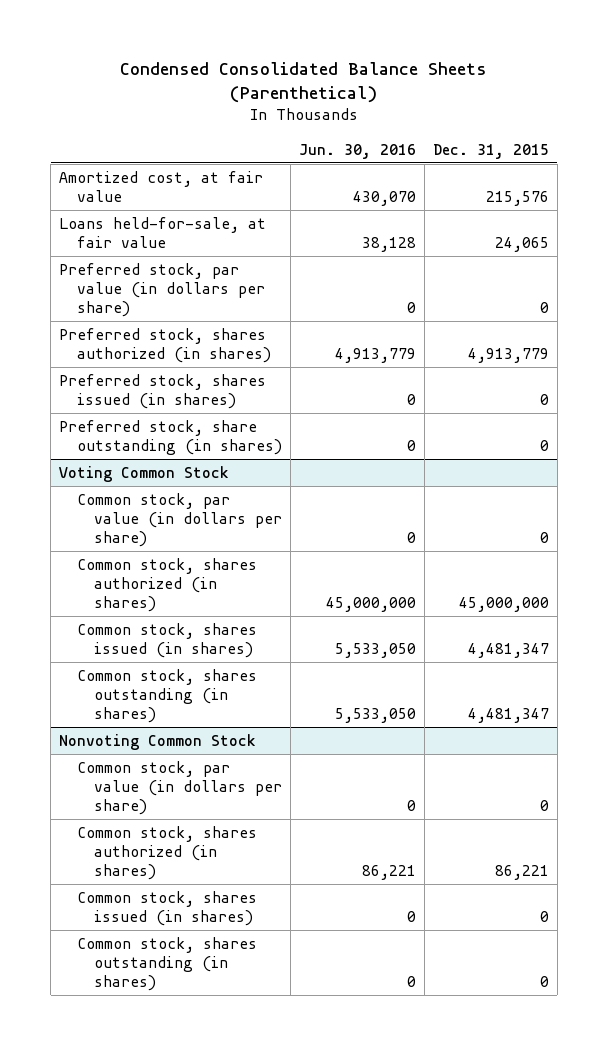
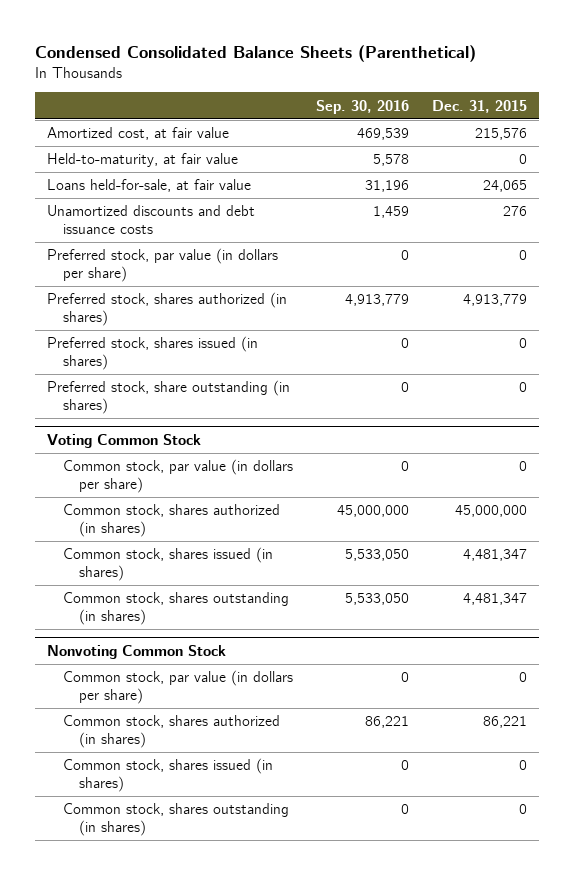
[299,143,417,159] Jun. 30, 2016 -> none
none -> [316,99,410,114] Sep. 30, 2016
none -> [46,153,238,168] Held-to-maturity, at fair value
none -> [46,205,255,234] Unamortized discounts and debt issuance costs

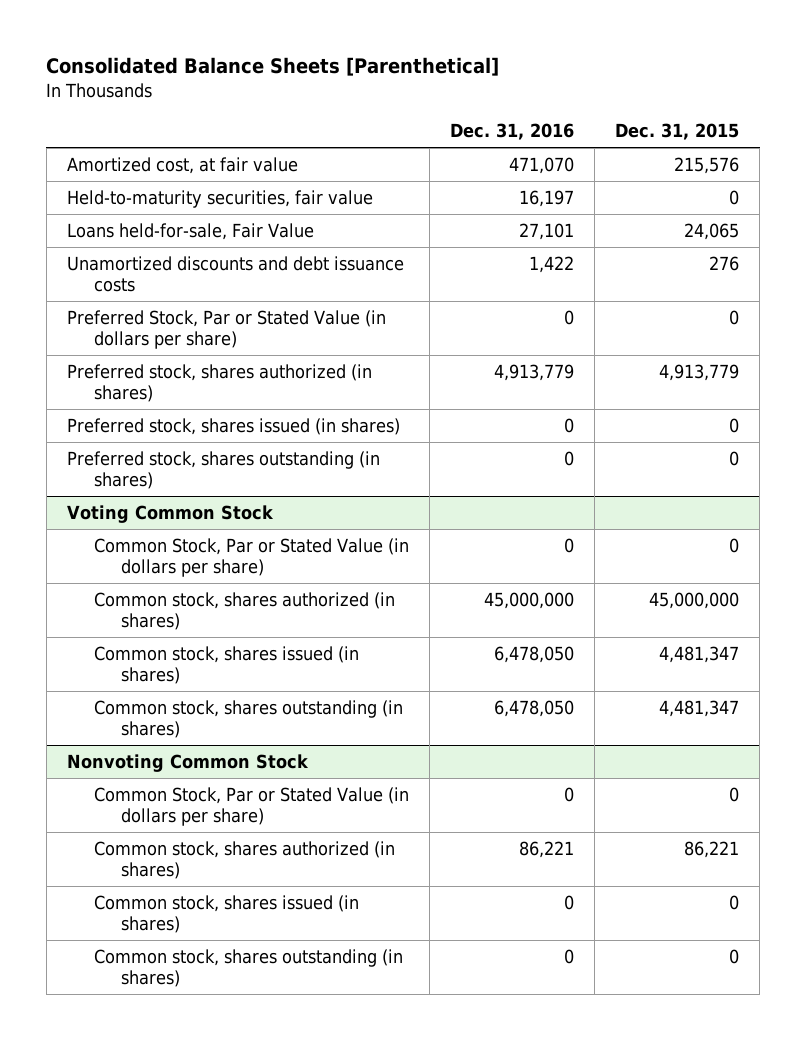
[35,44,477,62] Condensed Consolidated Balance Sheets (Parenthetical) -> [46,57,500,77] Consolidated Balance Sheets [Parenthetical]
[316,99,410,114] Sep. 30, 2016 -> none
none -> [450,123,575,141] Dec. 31, 2016
[46,153,238,168] Held-to-maturity, at fair value -> [66,189,373,208] Held-to-maturity securities, fair value
[46,179,251,193] Loans held-for-sale, at fair value -> [66,222,314,240] Loans held-for-sale, Fair Value
[46,248,278,282] Preferred stock, par value (in dollars per share) -> [66,309,386,349] Preferred Stock, Par or Stated Value (in dollars per share)
[46,380,290,414] Preferred stock, share outstanding (in shares) -> [66,450,380,489] Preferred stock, shares outstanding (in shares)
[62,459,293,493] Common stock, par value (in dollars per share) -> [94,537,410,577] Common Stock, Par or Stated Value (in dollars per share)
[62,670,293,704] Common stock, par value (in dollars per share) -> [94,786,410,826] Common Stock, Par or Stated Value (in dollars per share)

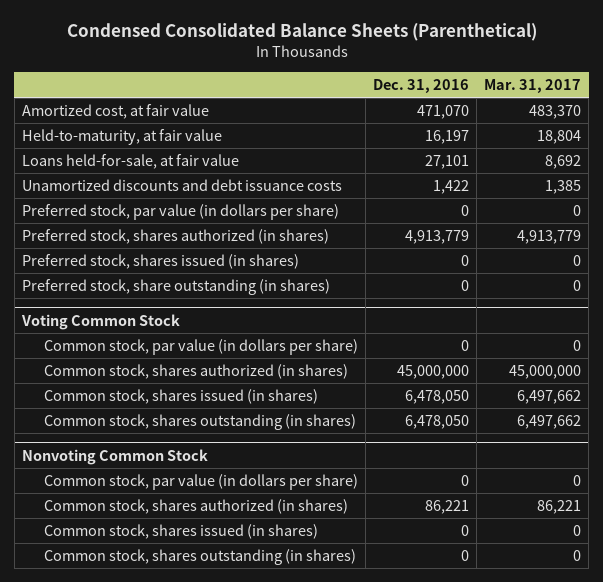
[46,57,500,77] Consolidated Balance Sheets [Parenthetical] -> [66,23,537,42] Condensed Consolidated Balance Sheets (Parenthetical)
[615,123,740,141] Dec. 31, 2015 -> none
none -> [484,78,582,93] Mar. 31, 2017
[66,189,373,208] Held-to-maturity securities, fair value -> [22,129,223,146] Held-to-maturity, at fair value
[66,222,314,240] Loans held-for-sale, Fair Value -> [22,154,240,170] Loans held-for-sale, at fair value
[66,309,386,349] Preferred Stock, Par or Stated Value (in dollars per share) -> [22,204,340,221] Preferred stock, par value (in dollars per share)
[66,450,380,489] Preferred stock, shares outstanding (in shares) -> [22,279,331,296] Preferred stock, share outstanding (in shares)
[94,537,410,577] Common Stock, Par or Stated Value (in dollars per share) -> [43,339,358,356] Common stock, par value (in dollars per share)
[94,786,410,826] Common Stock, Par or Stated Value (in dollars per share) -> [43,474,358,491] Common stock, par value (in dollars per share)

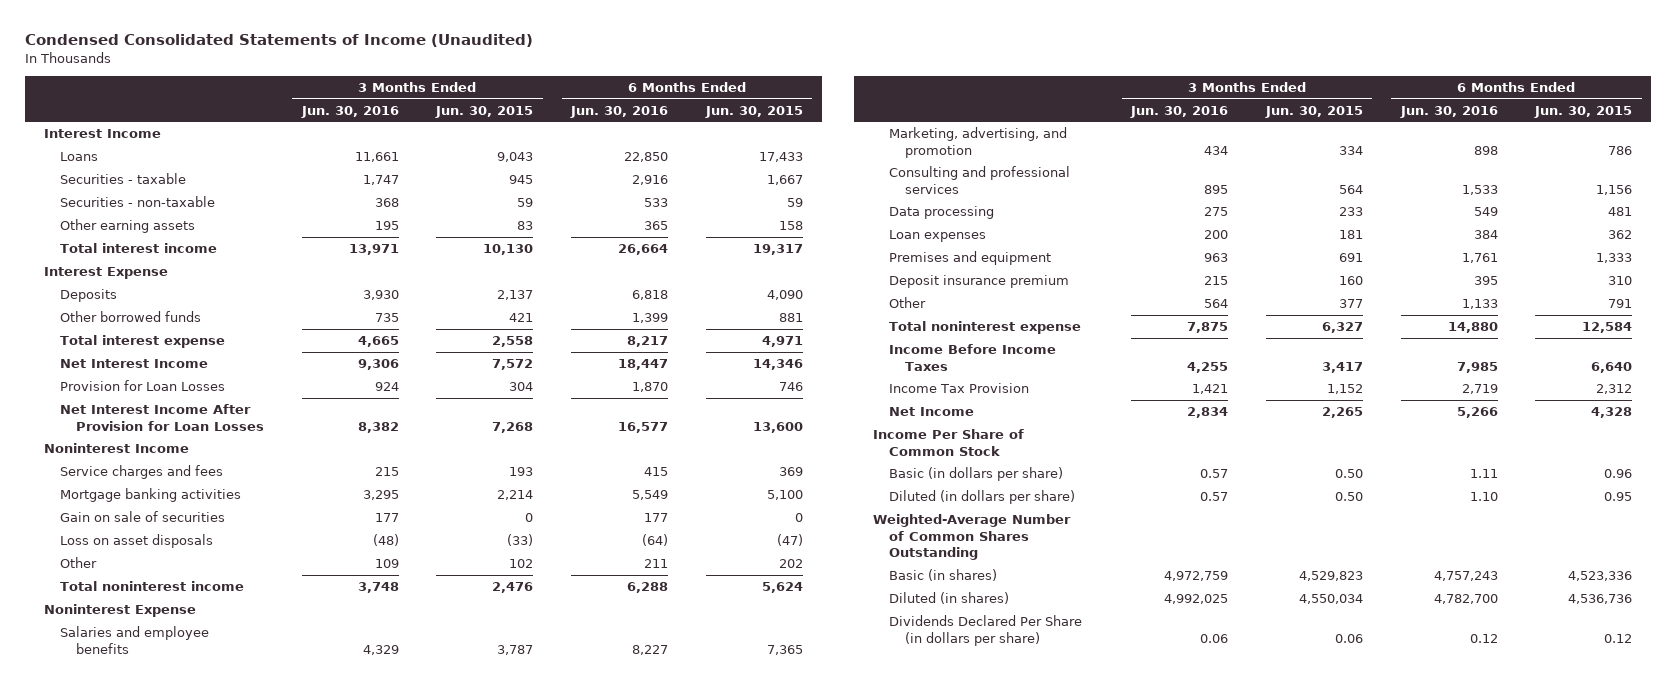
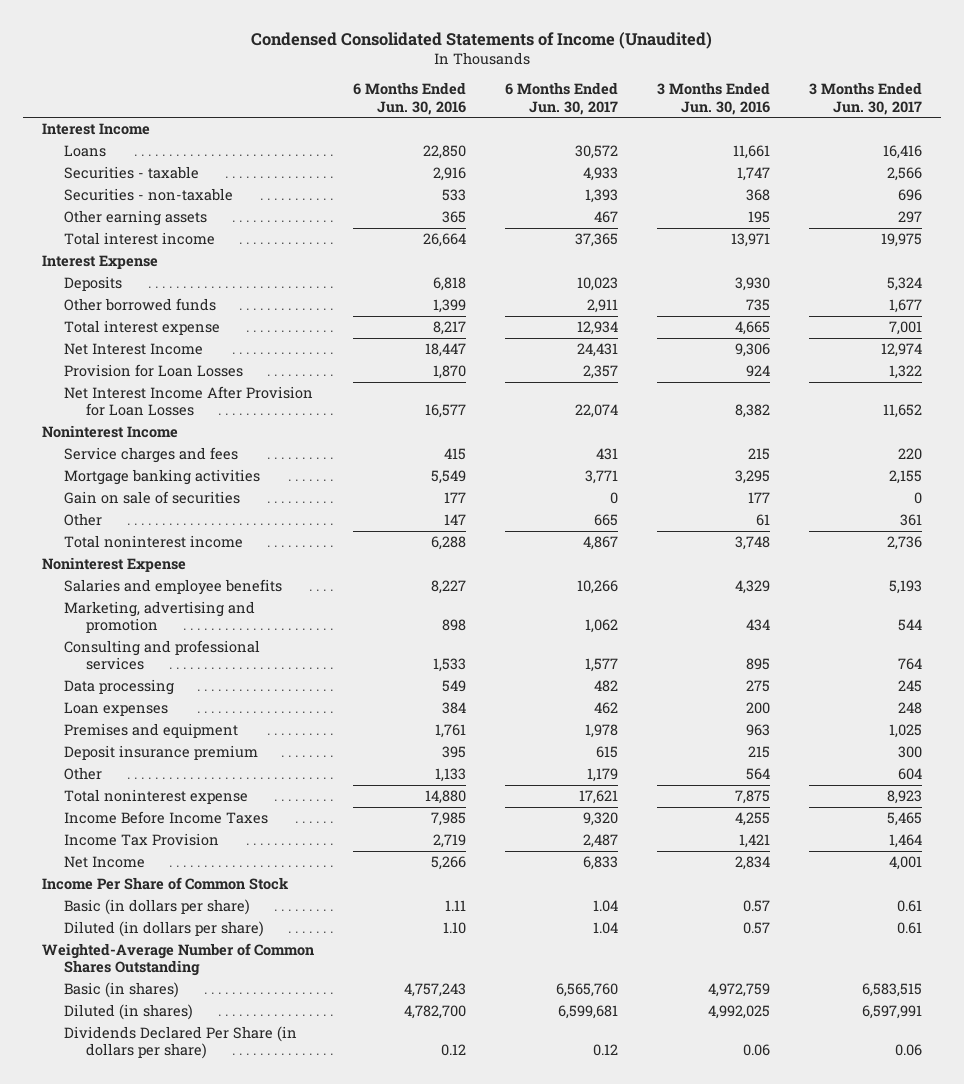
[435,105,534,118] Jun. 30, 2015 -> none
[704,105,803,118] Jun. 30, 2015 -> none
none -> [504,82,618,115] 6 Months Ended Jun. 30, 2017
none -> [808,82,922,115] 3 Months Ended Jun. 30, 2017
[59,534,213,549] Loss on asset disposals -> none
[374,559,399,569] 109 -> [755,513,770,526] 61
[644,559,669,569] 211 -> [443,513,466,525] 147
[889,127,1068,158] Marketing, advertising, and promotion -> [63,600,255,634] Marketing, advertising and promotion

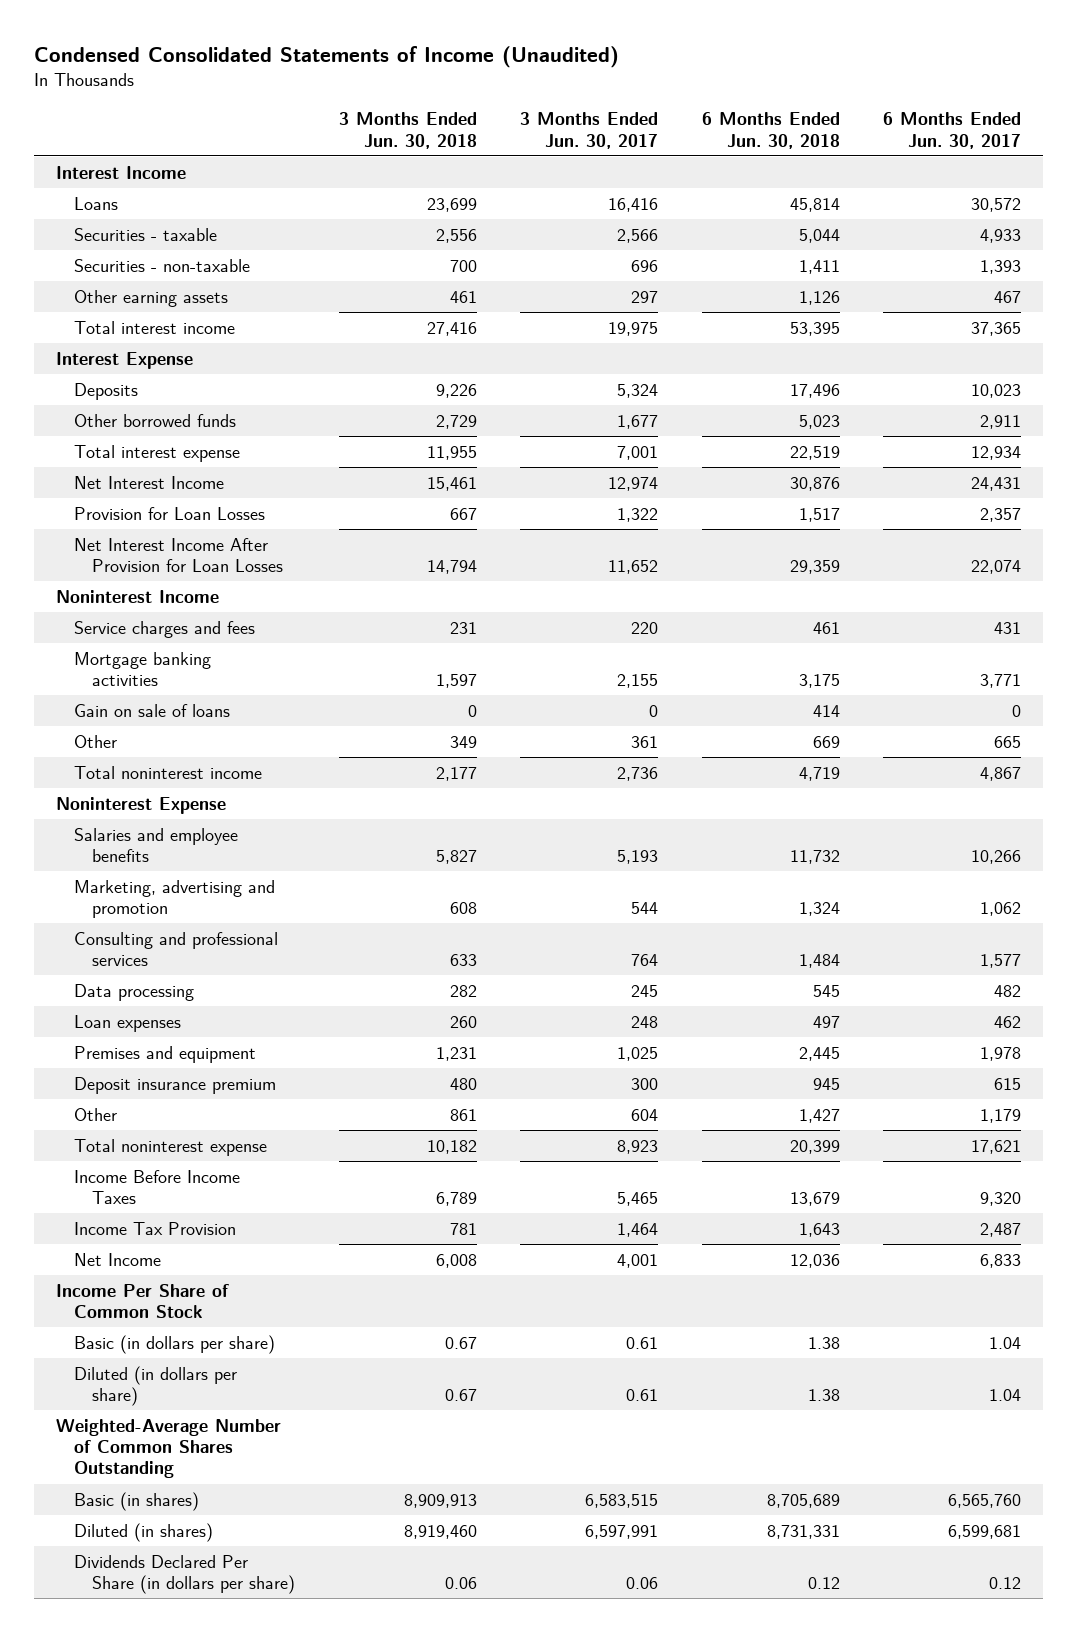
[352,82,466,115] 6 Months Ended Jun. 30, 2016 -> none
[656,82,770,115] 3 Months Ended Jun. 30, 2016 -> none
none -> [338,112,477,149] 3 Months Ended Jun. 30, 2018
none -> [701,112,840,149] 6 Months Ended Jun. 30, 2018
[63,490,240,504] Gain on sale of securities -> [73,703,230,717] Gain on sale of loans

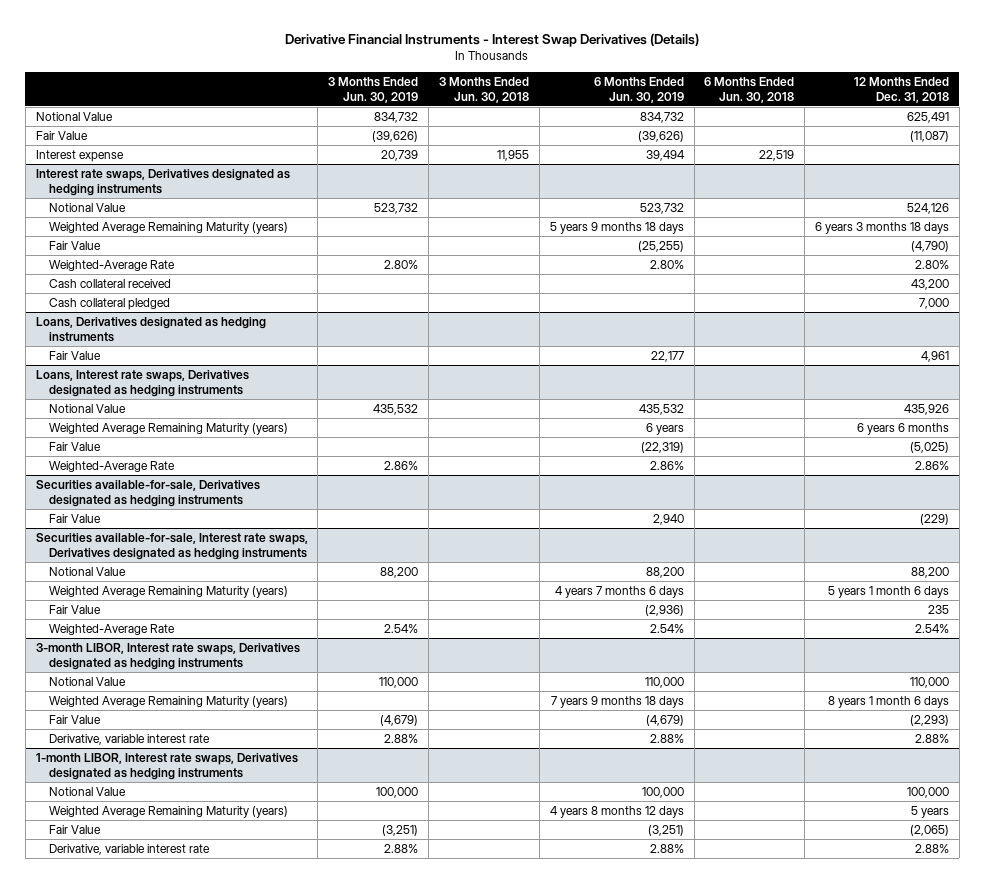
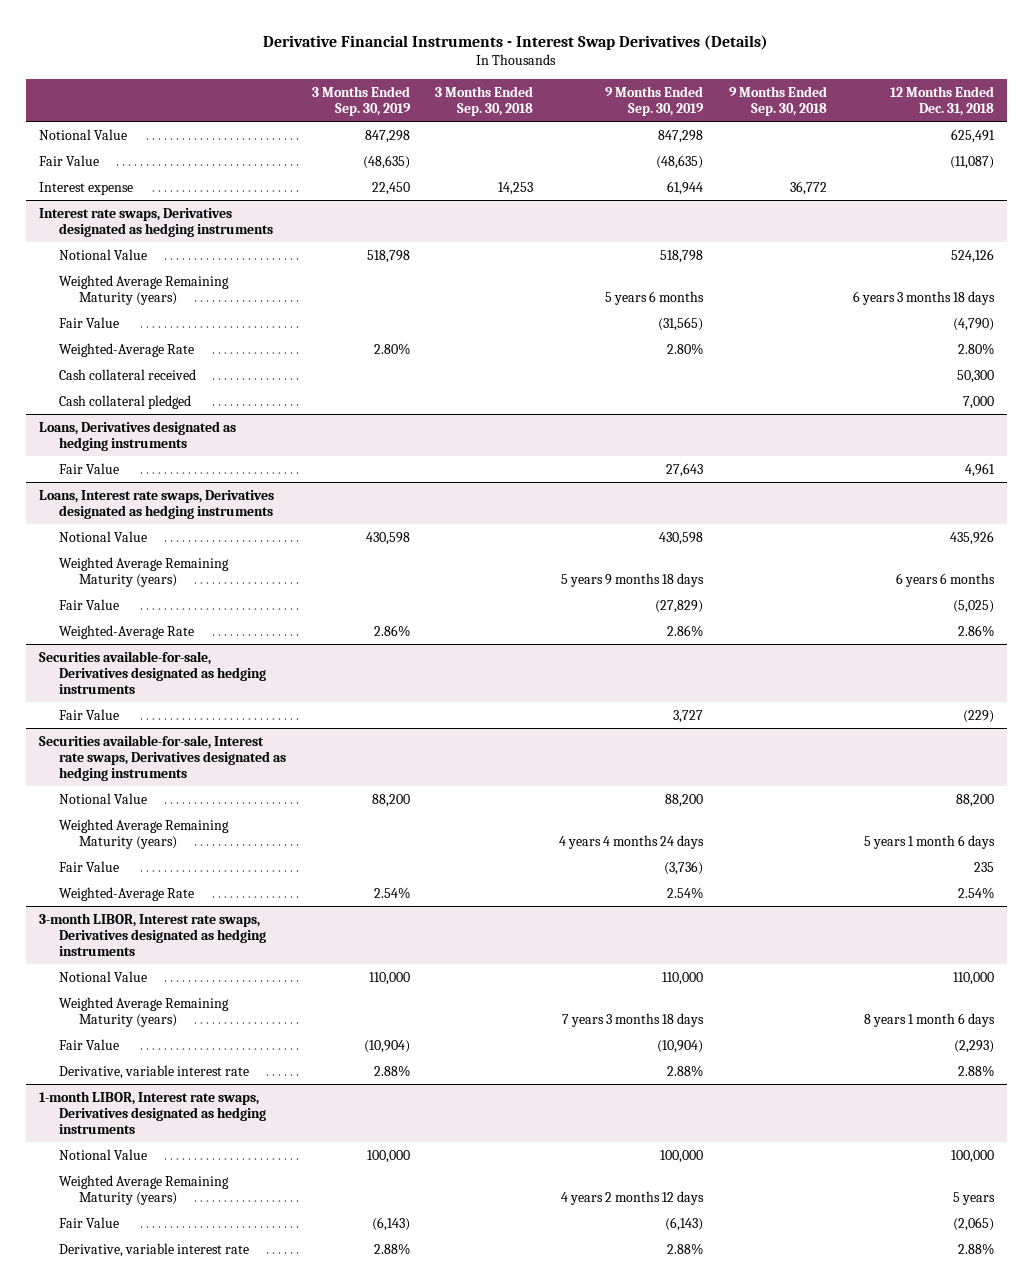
[328,76,419,103] 3 Months Ended Jun. 30, 2019 -> none
[438,76,529,103] 3 Months Ended Jun. 30, 2018 -> none
[593,76,684,103] 6 Months Ended Jun. 30, 2019 -> none
[704,76,795,103] 6 Months Ended Jun. 30, 2018 -> none
none -> [311,85,411,116] 3 Months Ended Sep. 30, 2019
none -> [435,85,534,116] 3 Months Ended Sep. 30, 2018
none -> [605,85,705,116] 9 Months Ended Sep. 30, 2019
none -> [728,85,827,116] 9 Months Ended Sep. 30, 2018
[911,279,950,291] 43,200 -> [956,369,994,383] 50,300

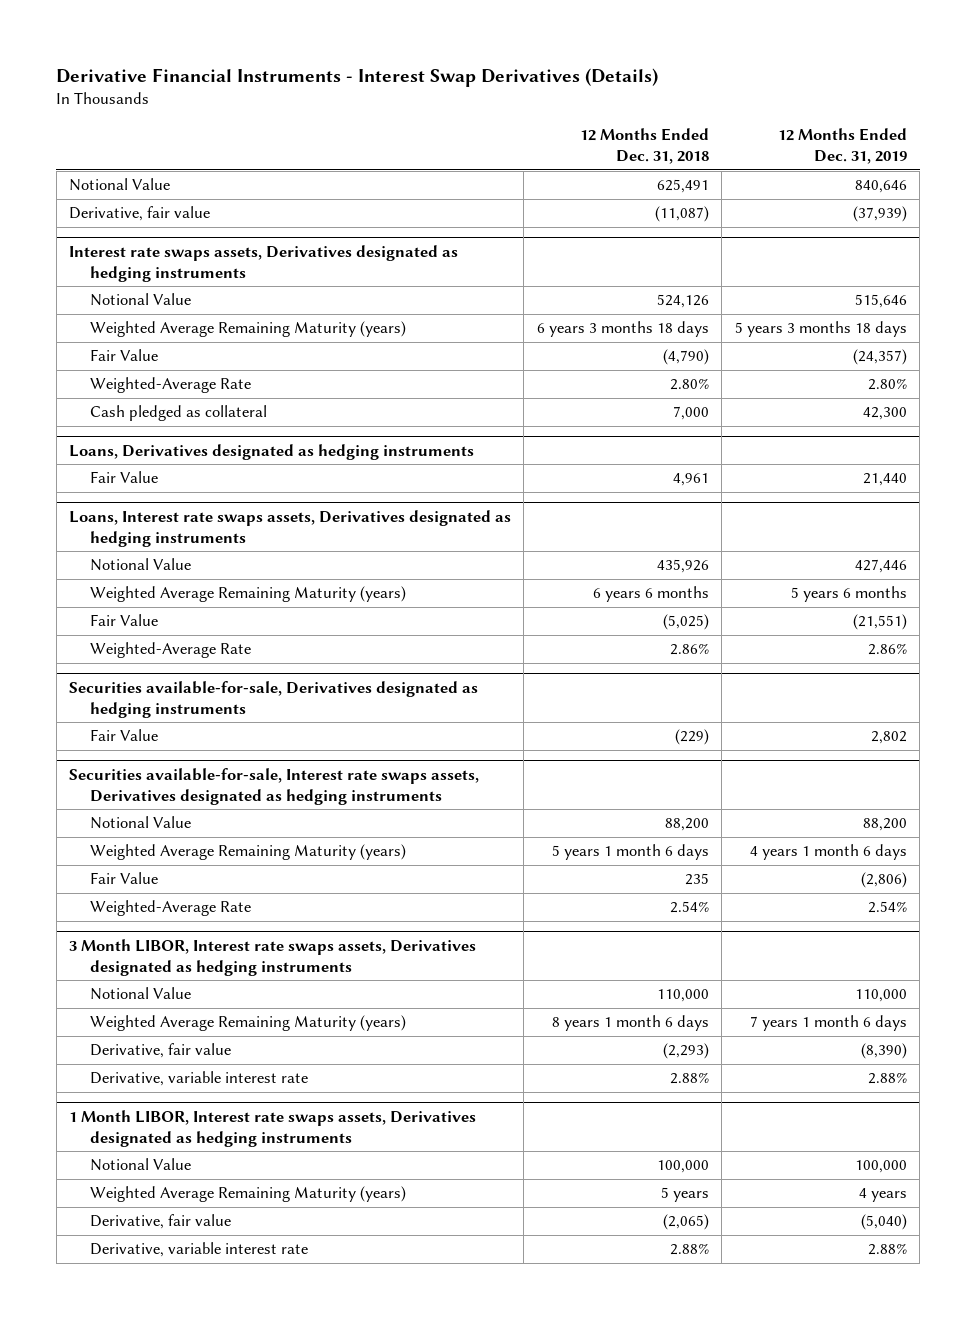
[311,85,411,116] 3 Months Ended Sep. 30, 2019 -> none
[435,85,534,116] 3 Months Ended Sep. 30, 2018 -> none
[605,85,705,116] 9 Months Ended Sep. 30, 2019 -> none
[728,85,827,116] 9 Months Ended Sep. 30, 2018 -> none
none -> [777,128,907,165] 12 Months Ended Dec. 31, 2019
[38,181,133,195] Interest expense -> none
[38,154,99,166] Fair Value -> [69,206,211,222] Derivative, fair value
[38,207,273,237] Interest rate swaps, Derivatives designated as hedging instruments -> [69,244,459,282] Interest rate swaps assets, Derivatives designated as hedging instruments
[58,368,196,380] Cash collateral received -> none
[58,394,191,409] Cash collateral pledged -> [89,405,267,422] Cash pledged as collateral
[38,489,274,519] Loans, Interest rate swaps, Derivatives designated as hedging instruments -> [69,509,512,547] Loans, Interest rate swaps assets, Derivatives designated as hedging instruments
[38,734,286,781] Securities available-for-sale, Interest rate swaps, Derivatives designated as hedging instruments -> [69,767,480,805] Securities available-for-sale, Interest rate swaps assets, Derivatives designated as hedging instruments
[38,912,266,956] 3-month LIBOR, Interest rate swaps, Derivatives designated as hedging instruments -> [69,938,477,976] 3 Month LIBOR, Interest rate swaps assets, Derivatives designated as hedging instruments
[58,1038,119,1050] Fair Value -> [89,1043,231,1059] Derivative, fair value
[38,1090,266,1134] 1-month LIBOR, Interest rate swaps, Derivatives designated as hedging instruments -> [69,1109,477,1147] 1 Month LIBOR, Interest rate swaps assets, Derivatives designated as hedging instruments
[58,1216,119,1228] Fair Value -> [89,1214,231,1230] Derivative, fair value

